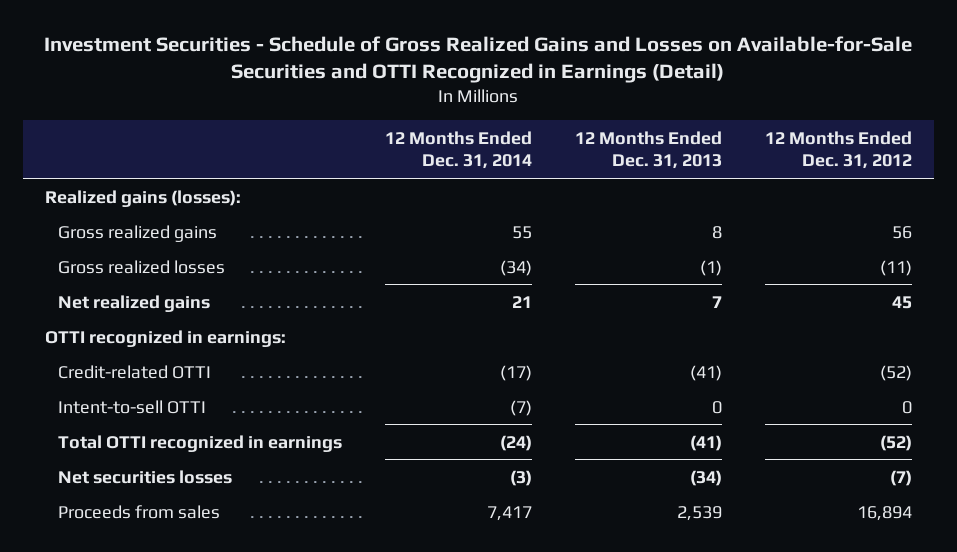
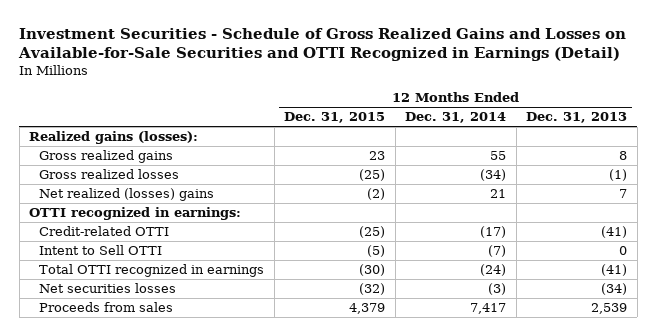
[765,130,913,170] 12 Months Ended Dec. 31, 2012 -> none
none -> [284,112,386,124] Dec. 31, 2015
[57,294,210,312] Net realized gains -> [39,188,215,202] Net realized (losses) gains
[57,399,206,414] Intent-to-sell OTTI -> [39,245,163,256] Intent to Sell OTTI

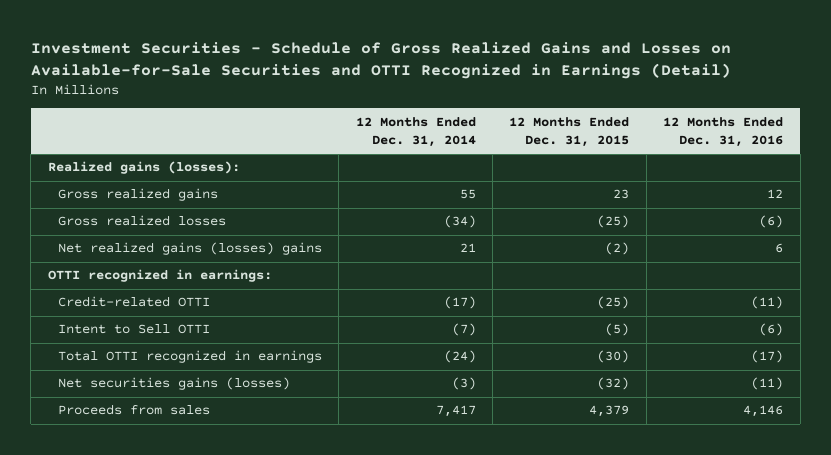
[526,112,628,124] Dec. 31, 2013 -> none
none -> [663,116,784,147] 12 Months Ended Dec. 31, 2016
[39,188,215,202] Net realized (losses) gains -> [58,242,323,256] Net realized gains (losses) gains
[39,283,177,294] Net securities losses -> [58,377,291,391] Net securities gains (losses)

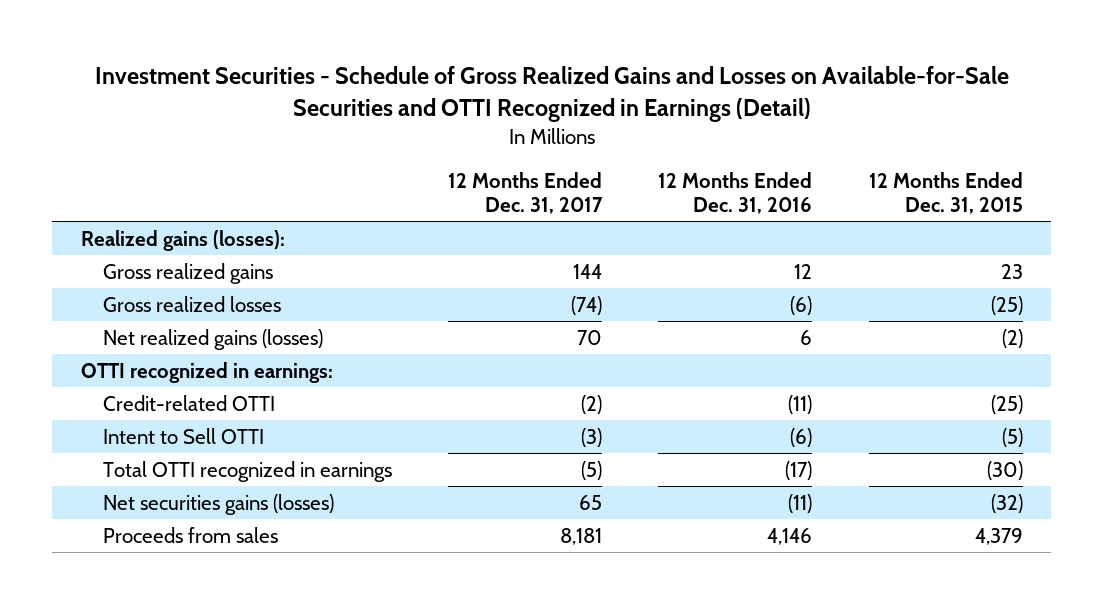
[355,116,476,147] 12 Months Ended Dec. 31, 2014 -> none
none -> [448,172,604,214] 12 Months Ended Dec. 31, 2017
[58,242,323,256] Net realized gains (losses) gains -> [102,328,323,350] Net realized gains (losses)

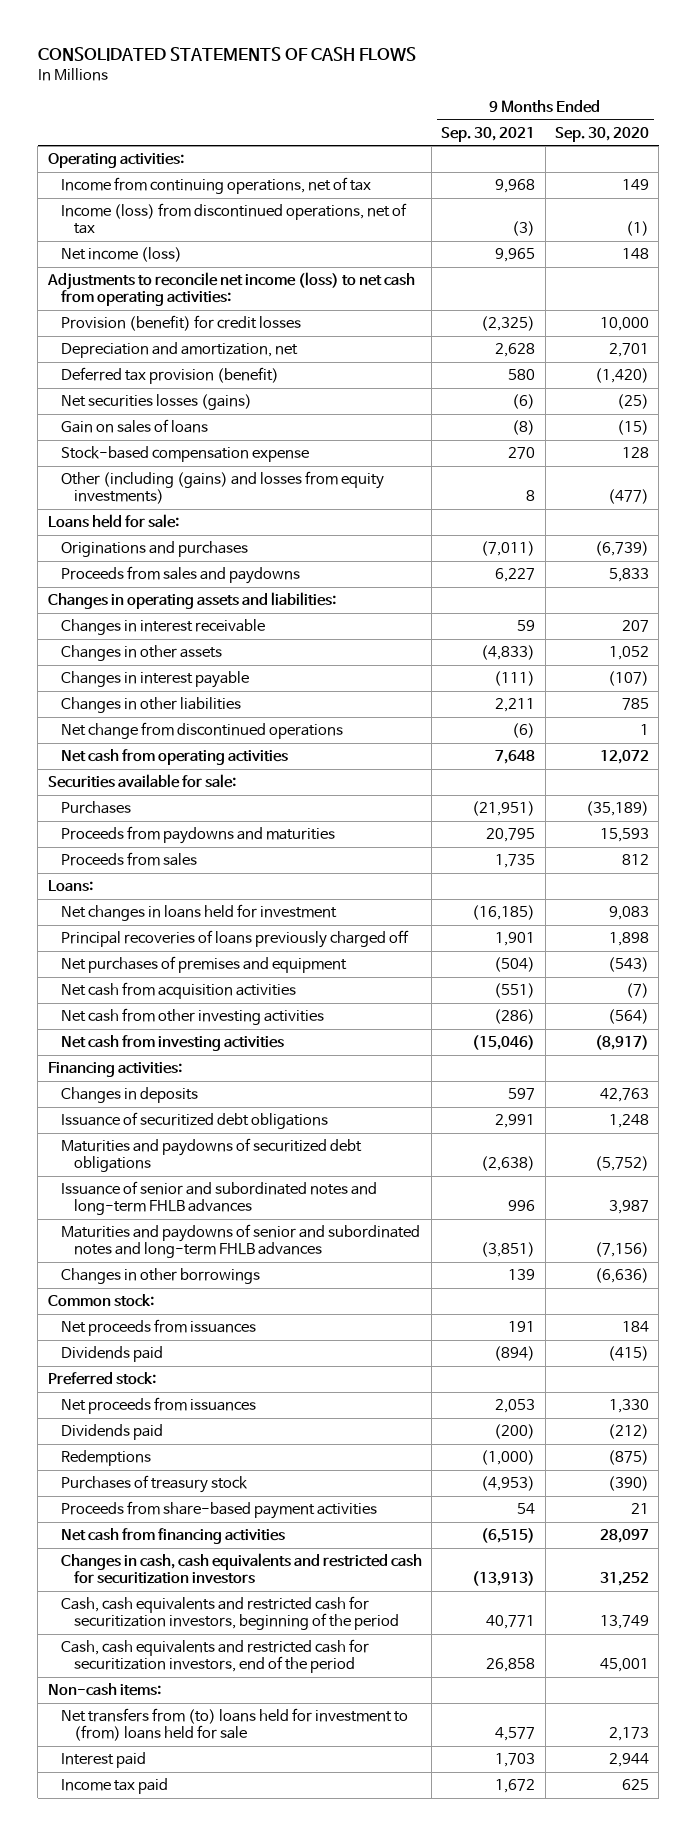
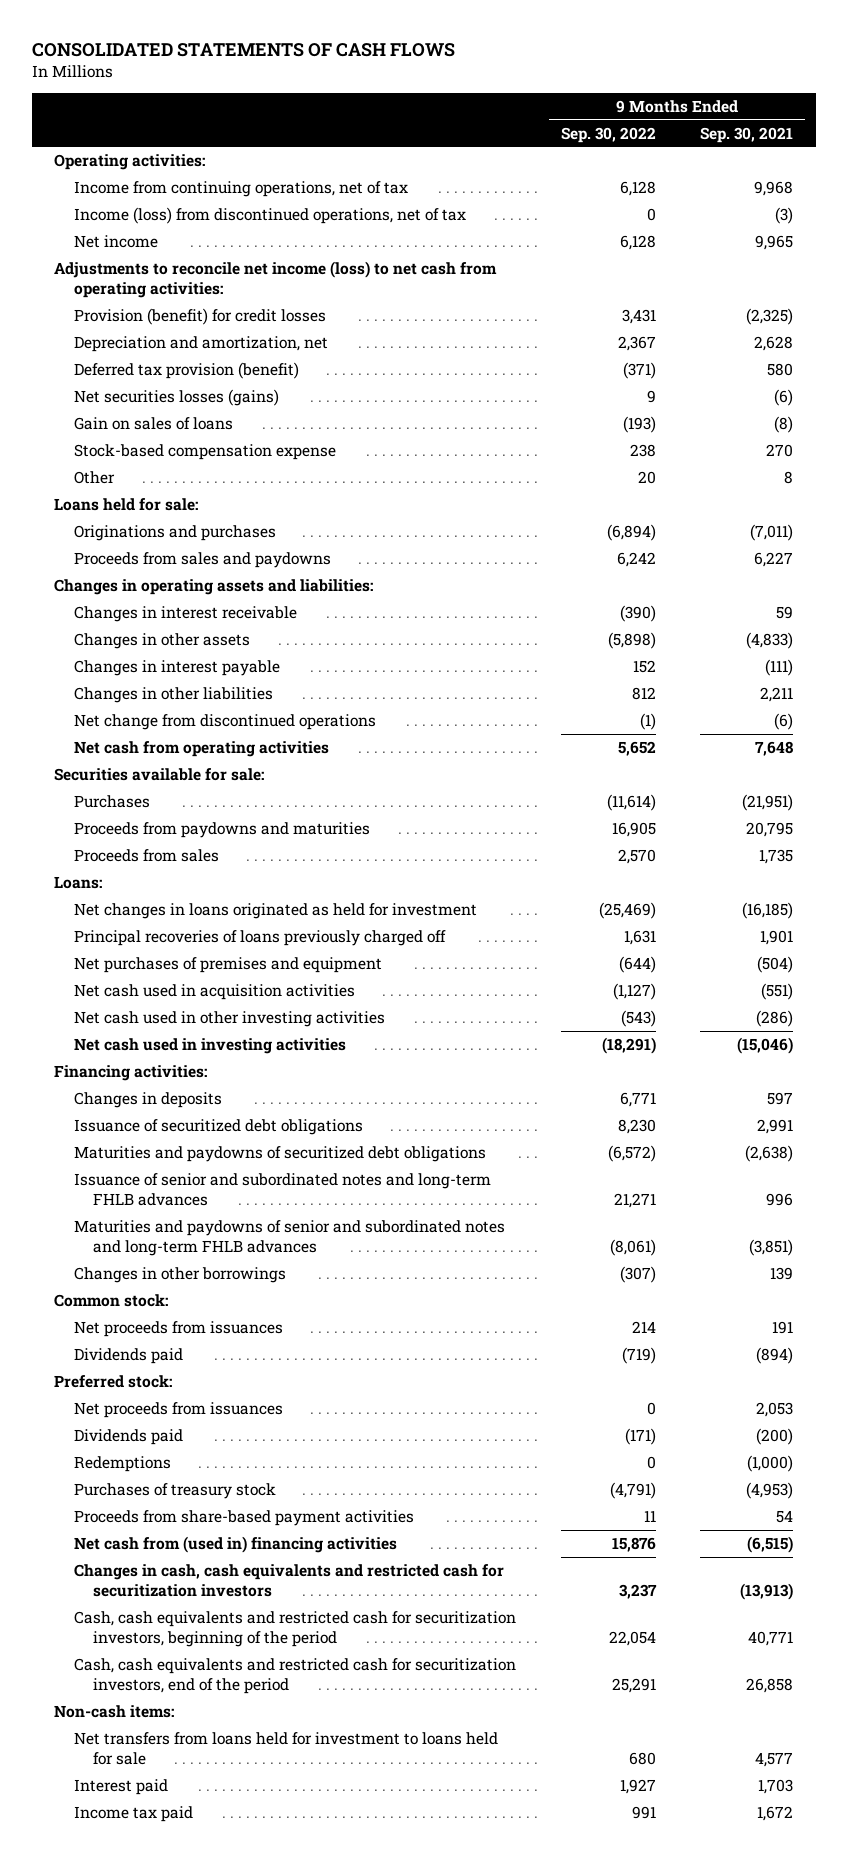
[555,126,650,142] Sep. 30, 2020 -> none
none -> [560,126,656,143] Sep. 30, 2022
[60,247,182,263] Net income (loss) -> [73,234,158,248] Net income
[60,471,384,505] Other (including (gains) and losses from equity investments) -> [73,470,115,484] Other
[60,904,337,922] Net changes in loans held for investment -> [73,902,477,919] Net changes in loans originated as held for investment
[60,982,296,1000] Net cash from acquisition activities -> [73,983,355,1000] Net cash used in acquisition activities
[60,1008,324,1026] Net cash from other investing activities -> [73,1010,385,1027] Net cash used in other investing activities
[60,1035,284,1052] Net cash from investing activities -> [73,1037,346,1054] Net cash used in investing activities
[60,1528,285,1545] Net cash from financing activities -> [73,1535,397,1553] Net cash from (used in) financing activities
[60,1708,408,1742] Net transfers from (to) loans held for investment to (from) loans held for sale -> [73,1731,498,1766] Net transfers from loans held for investment to loans held for sale

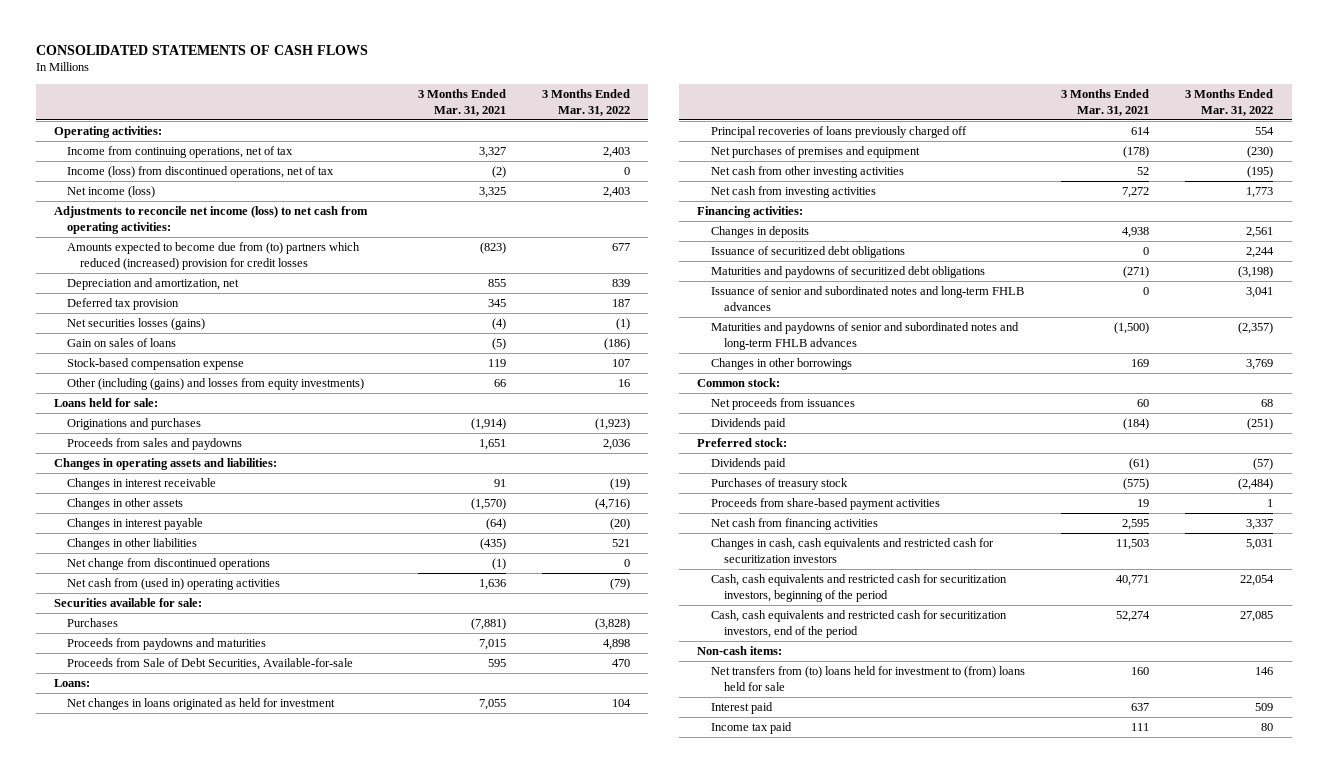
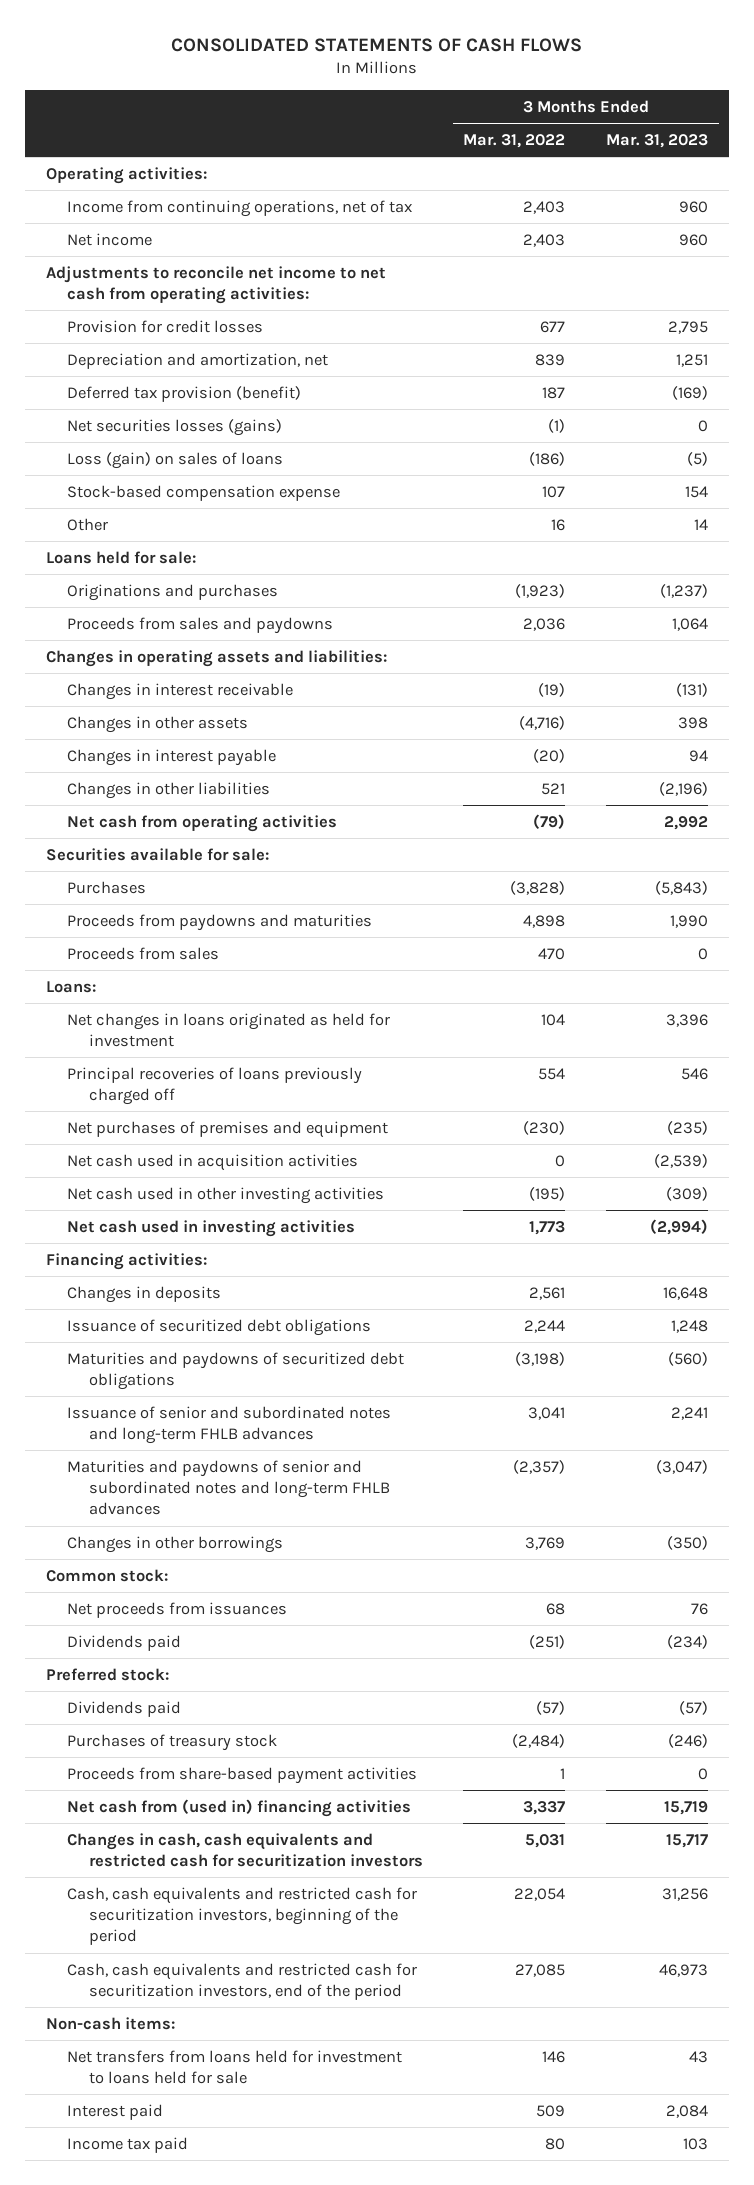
[417,88,506,116] 3 Months Ended Mar. 31, 2021 -> none
none -> [606,133,709,148] Mar. 31, 2023
[67,166,335,179] Income (loss) from discontinued operations, net of tax -> none
[67,186,156,199] Net income (loss) -> [67,232,153,246] Net income
[53,206,368,235] Adjustments to reconcile net income (loss) to net cash from operating activities: -> [45,265,386,305] Adjustments to reconcile net income to net cash from operating activities:
[67,242,361,271] Amounts expected to become due from (to) partners which reduced (increased) provision for credit losses -> [67,319,264,333] Provision for credit losses
[67,298,180,311] Deferred tax provision -> [67,385,302,402] Deferred tax provision (benefit)
[67,338,177,348] Gain on sales of loans -> [67,451,284,469] Loss (gain) on sales of loans
[67,378,365,391] Other (including (gains) and losses from equity investments) -> [67,517,109,531] Other
[67,558,271,571] Net change from discontinued operations -> none
[67,578,281,591] Net cash from (used in) operating activities -> [67,814,338,832] Net cash from operating activities
[67,658,354,671] Proceeds from Sale of Debt Securities, Available-for-sale -> [67,946,220,960] Proceeds from sales
none -> [67,1153,359,1171] Net cash used in acquisition activities
[710,166,904,179] Net cash from other investing activities -> [67,1186,385,1204] Net cash used in other investing activities
[710,186,876,199] Net cash from investing activities -> [67,1219,356,1237] Net cash used in investing activities
[710,518,878,531] Net cash from financing activities -> [67,1798,412,1817] Net cash from (used in) financing activities
[710,666,1025,692] Net transfers from (to) loans held for investment to (from) loans held for sale -> [67,2049,403,2085] Net transfers from loans held for investment to loans held for sale

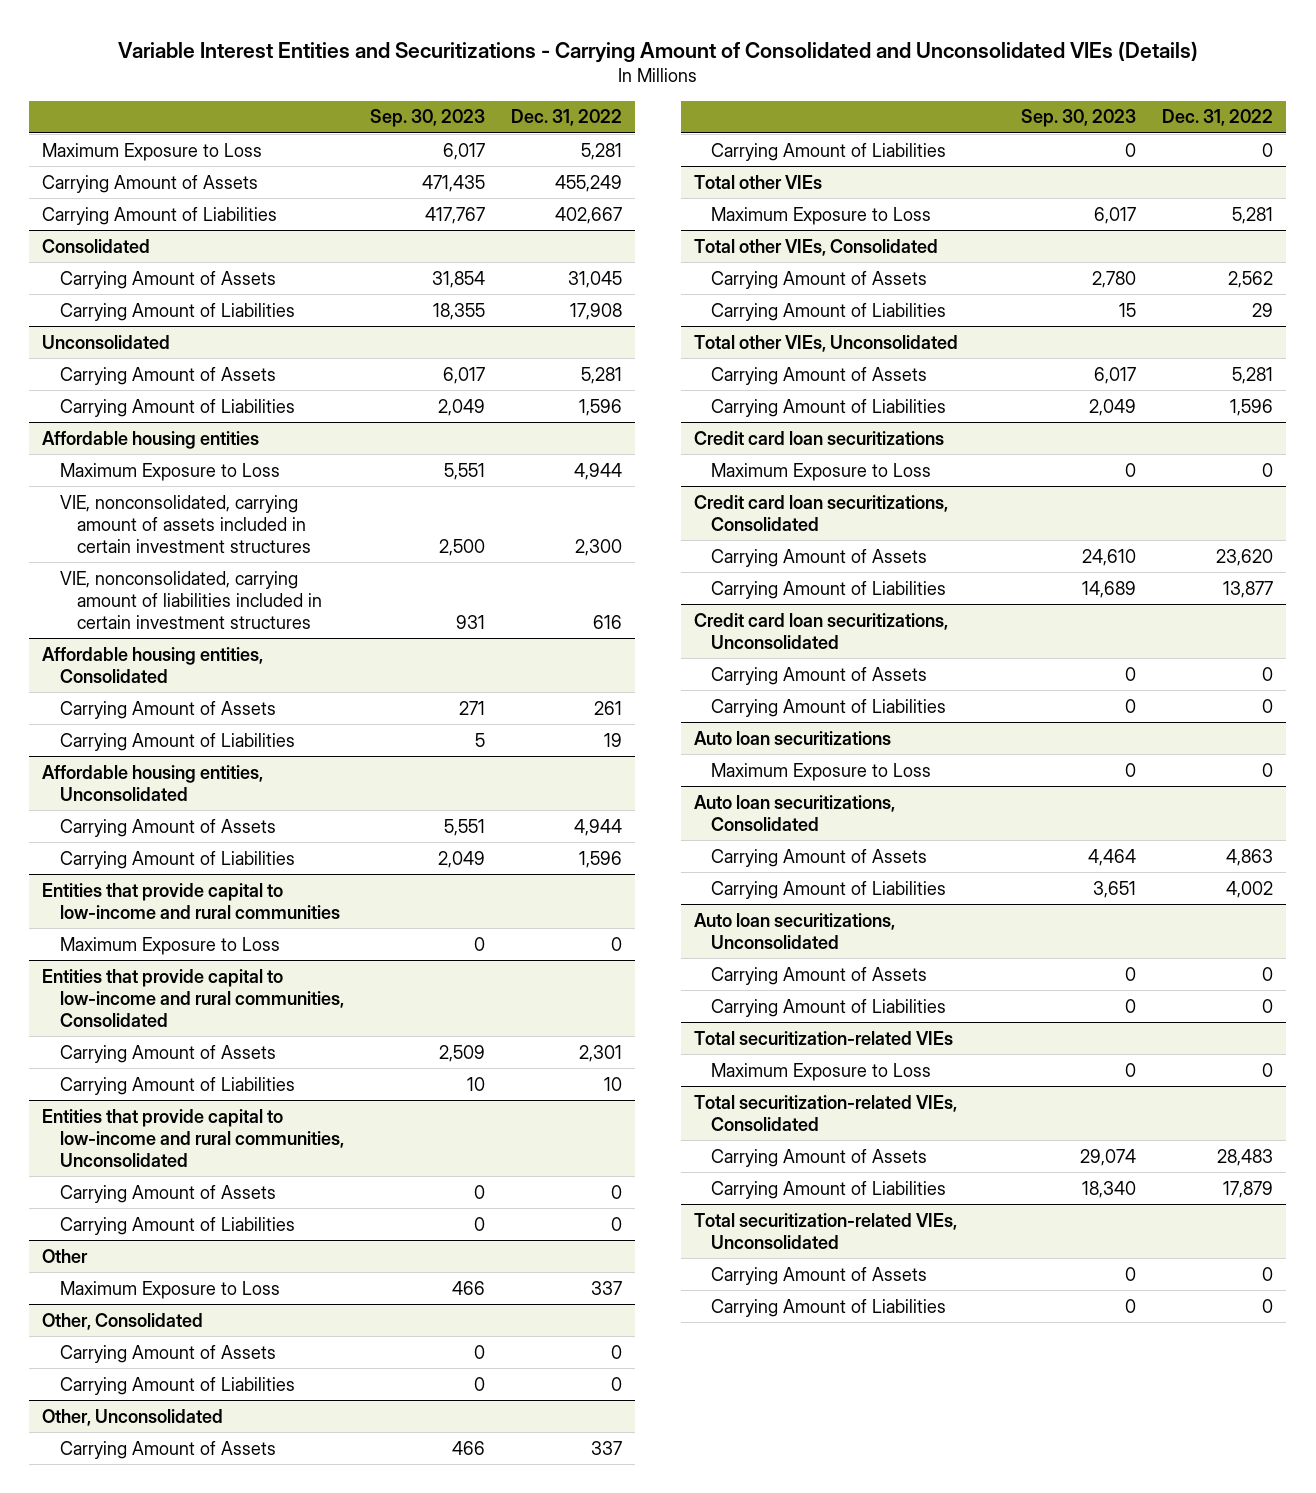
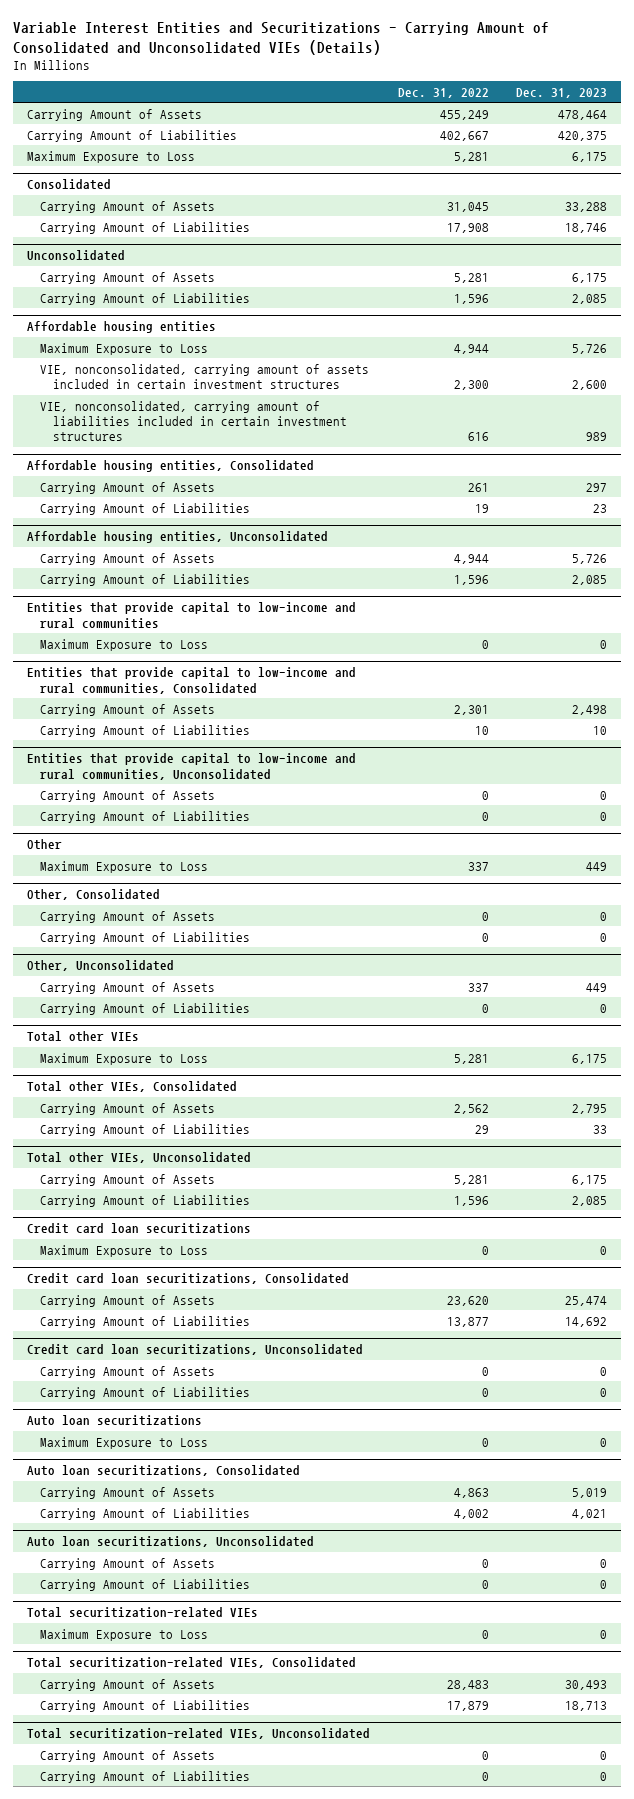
[369,109,485,128] Sep. 30, 2023 -> none
none -> [516,87,608,98] Dec. 31, 2023
[42,142,263,161] Maximum Exposure to Loss -> [26,150,195,163] Maximum Exposure to Loss

